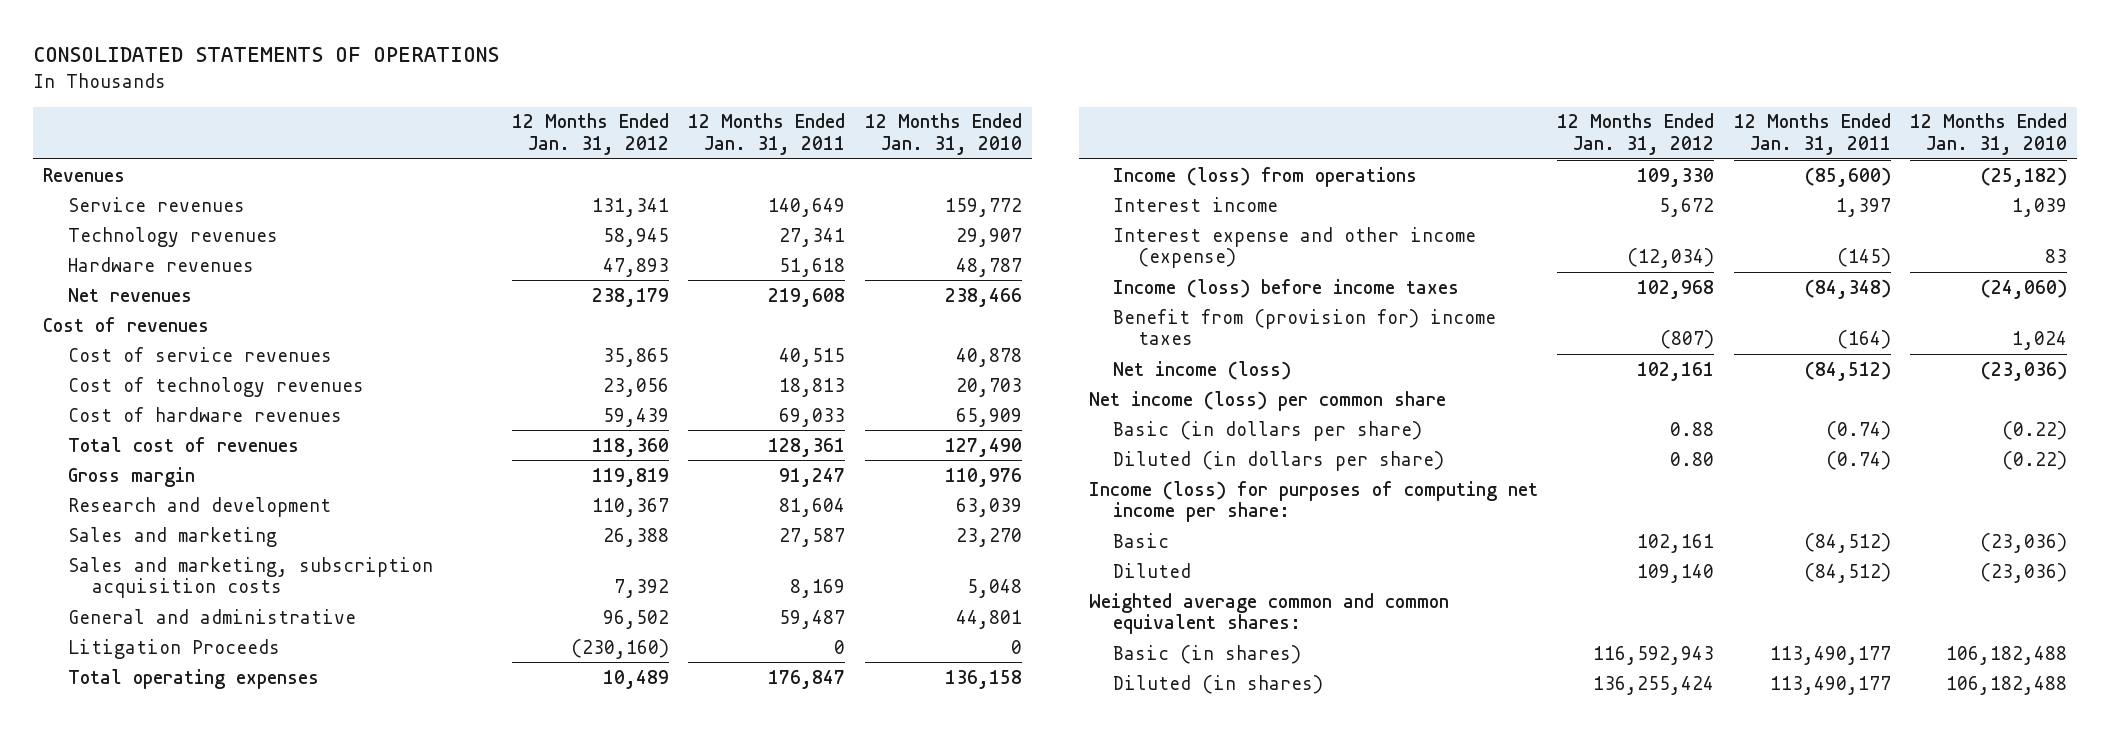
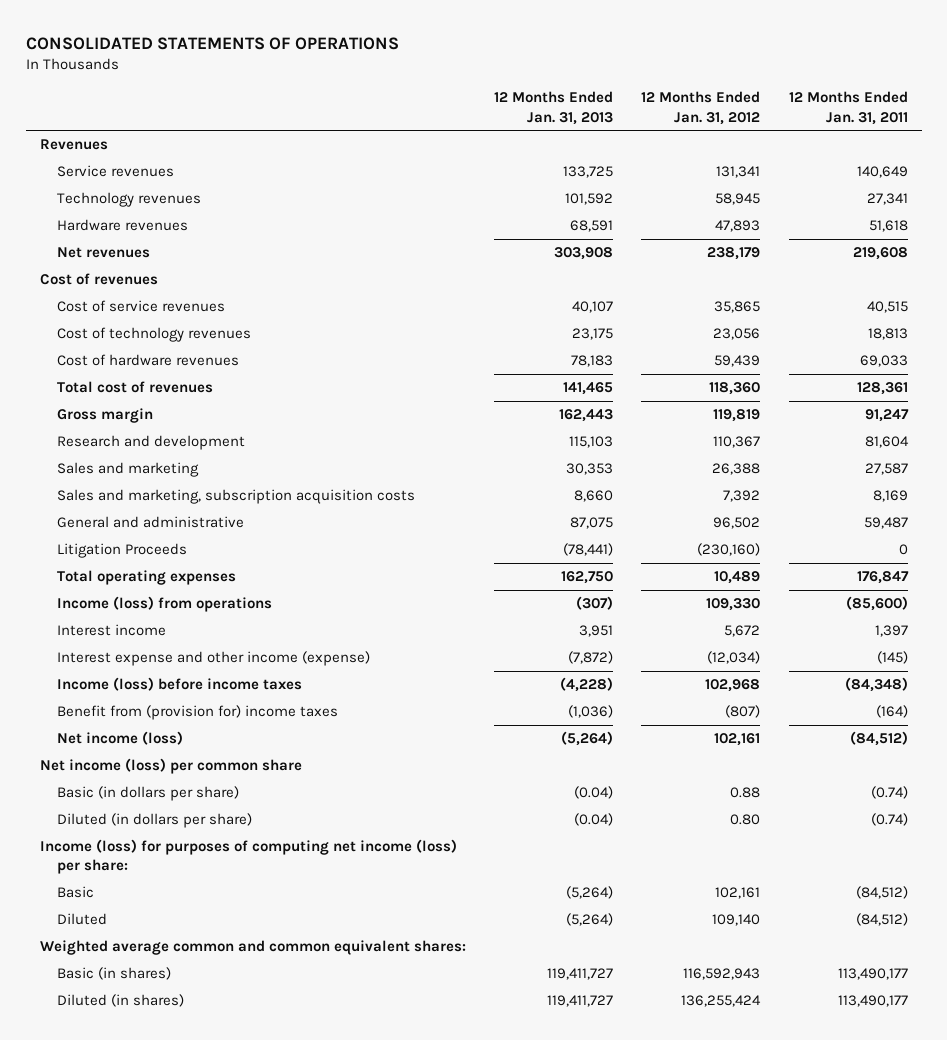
[864,113,1022,155] 12 Months Ended Jan. 31, 2010 -> none
none -> [494,91,614,125] 12 Months Ended Jan. 31, 2013
[1088,480,1538,523] Income (loss) for purposes of computing net income per share: -> [39,839,457,875] Income (loss) for purposes of computing net income (loss) per share:

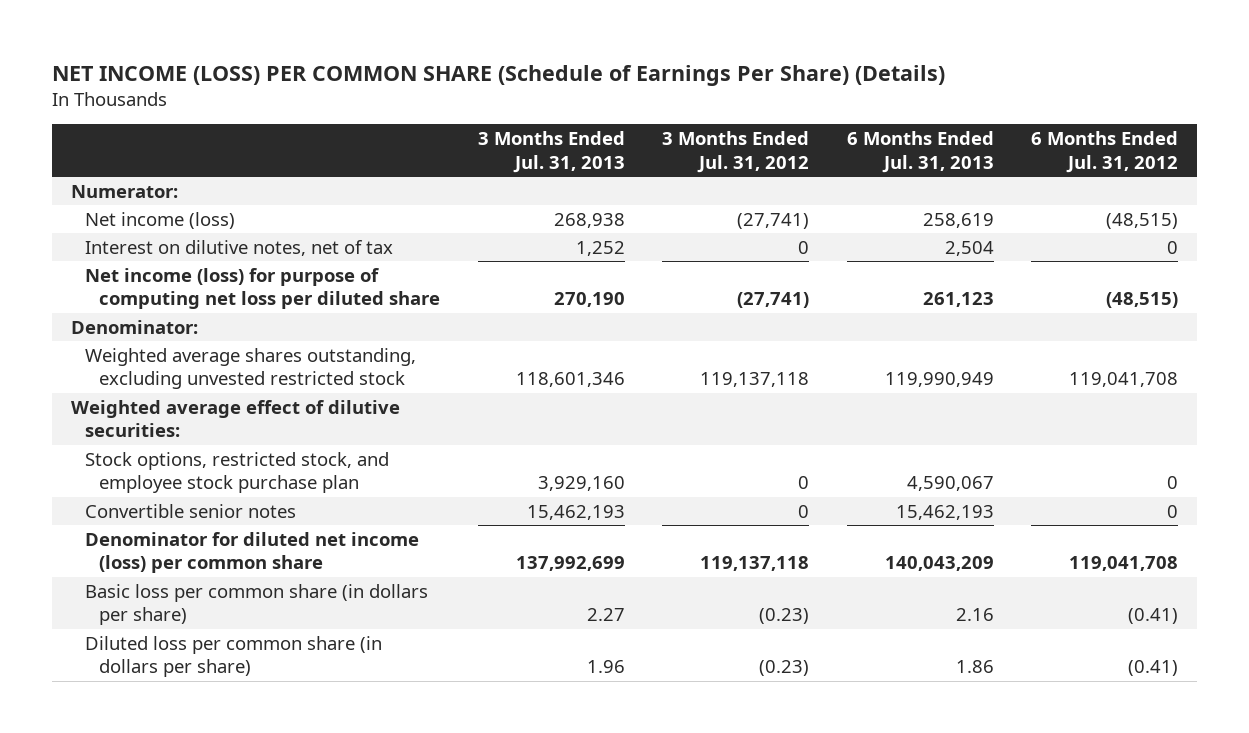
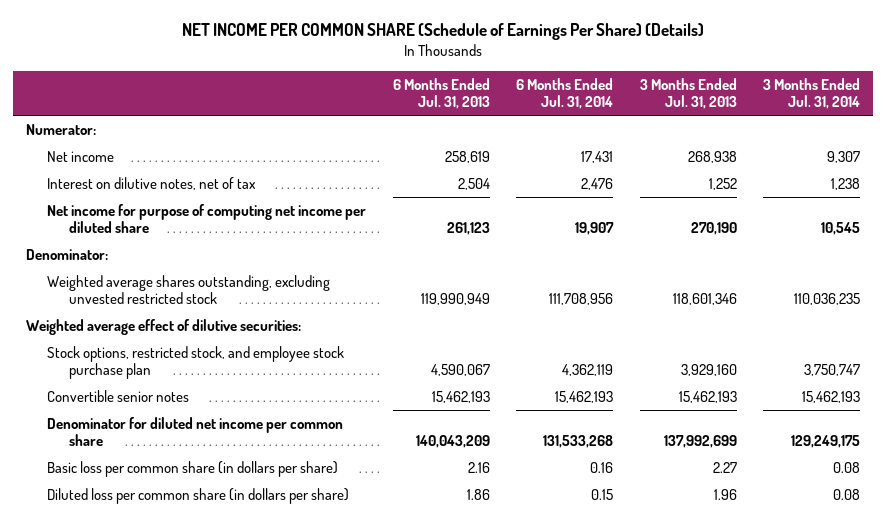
[52,64,946,86] NET INCOME (LOSS) PER COMMON SHARE (Schedule of Earnings Per Share) (Details) -> [182,23,705,41] NET INCOME PER COMMON SHARE (Schedule of Earnings Per Share) (Details)
[662,131,810,173] 3 Months Ended Jul. 31, 2012 -> none
[1031,131,1179,173] 6 Months Ended Jul. 31, 2012 -> none
none -> [516,78,614,110] 6 Months Ended Jul. 31, 2014
none -> [762,78,860,110] 3 Months Ended Jul. 31, 2014
[84,211,235,229] Net income (loss) -> [47,150,115,162] Net income
[84,267,441,310] Net income (loss) for purpose of computing net loss per diluted share -> [47,203,367,234] Net income for purpose of computing net income per diluted share
[84,531,419,574] Denominator for diluted net income (loss) per common share -> [47,416,344,447] Denominator for diluted net income per common share

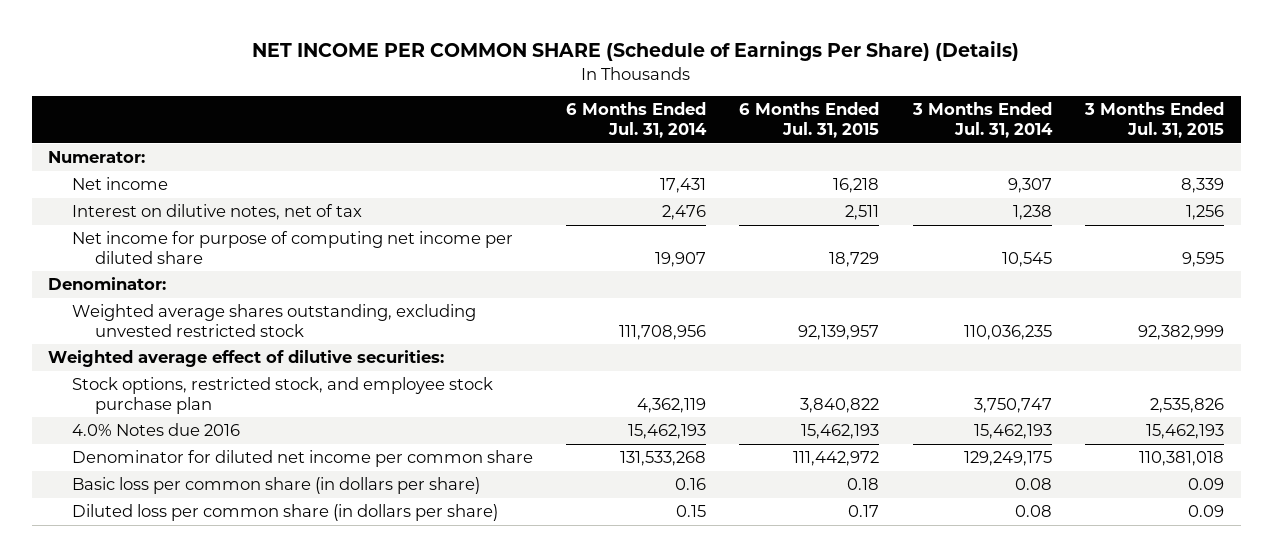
[392,78,490,110] 6 Months Ended Jul. 31, 2013 -> none
[639,78,737,110] 3 Months Ended Jul. 31, 2013 -> none
none -> [739,102,880,139] 6 Months Ended Jul. 31, 2015
none -> [1084,102,1225,139] 3 Months Ended Jul. 31, 2015
[47,389,190,402] Convertible senior notes -> [71,423,240,437] 4.0% Notes due 2016

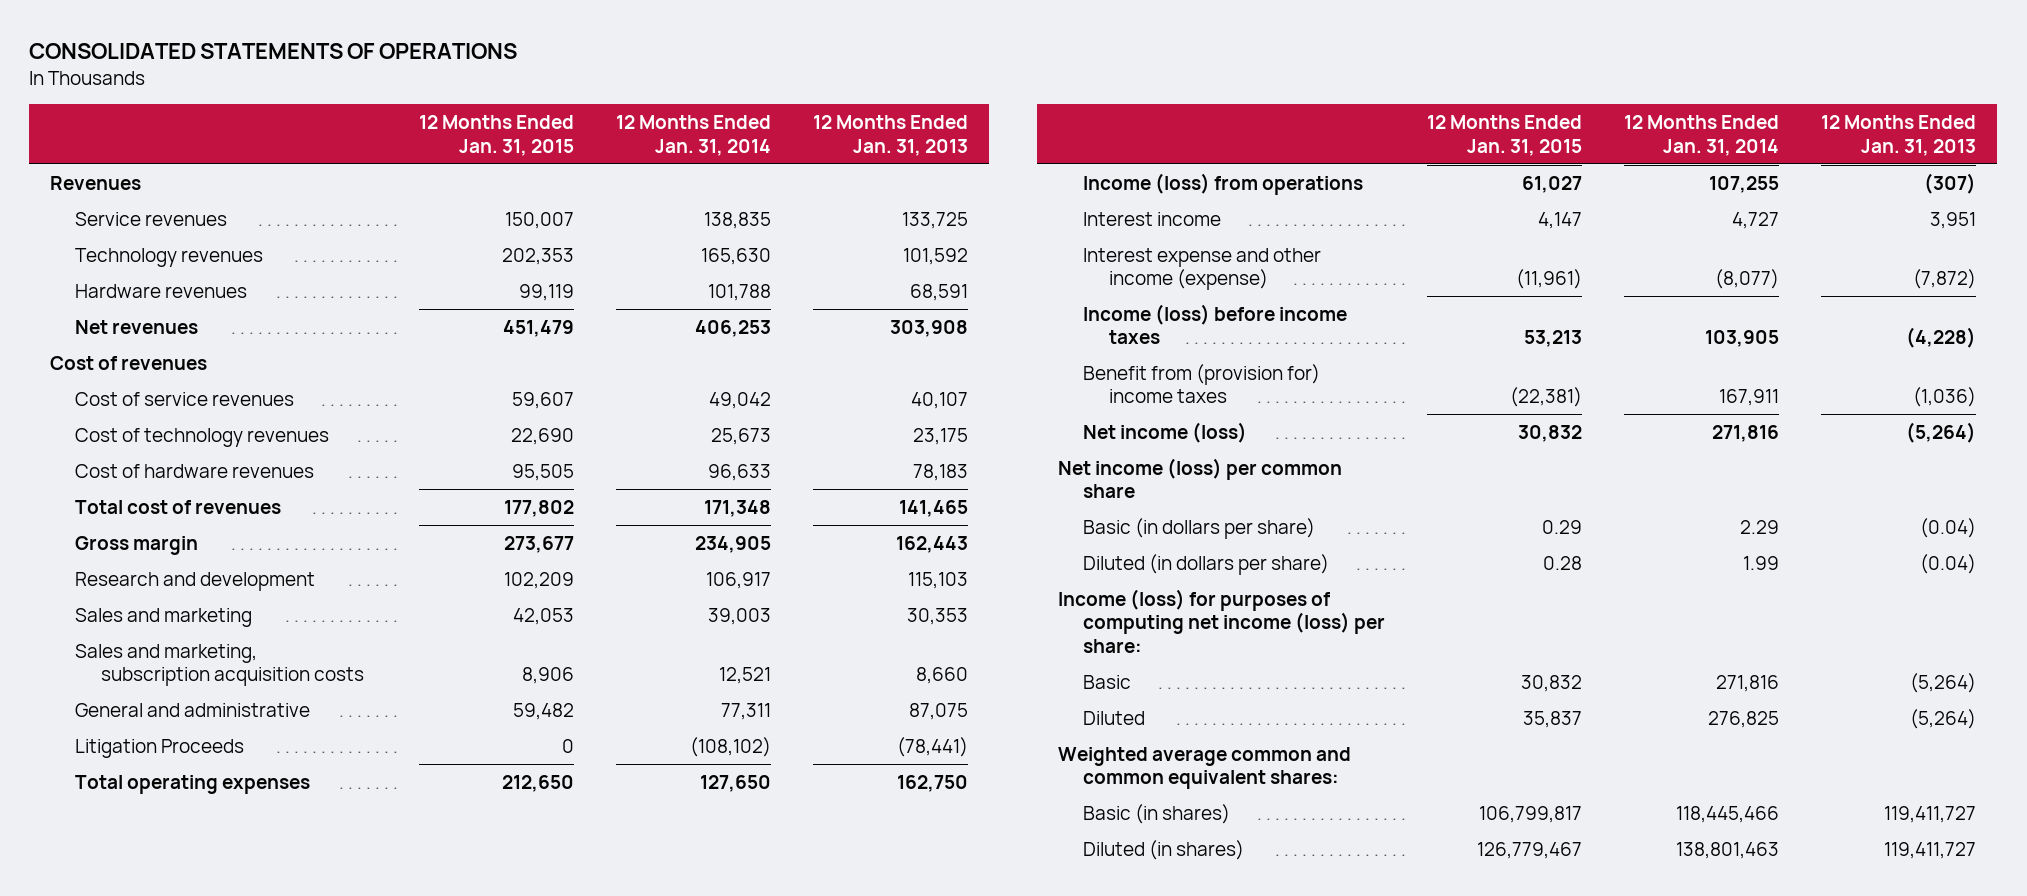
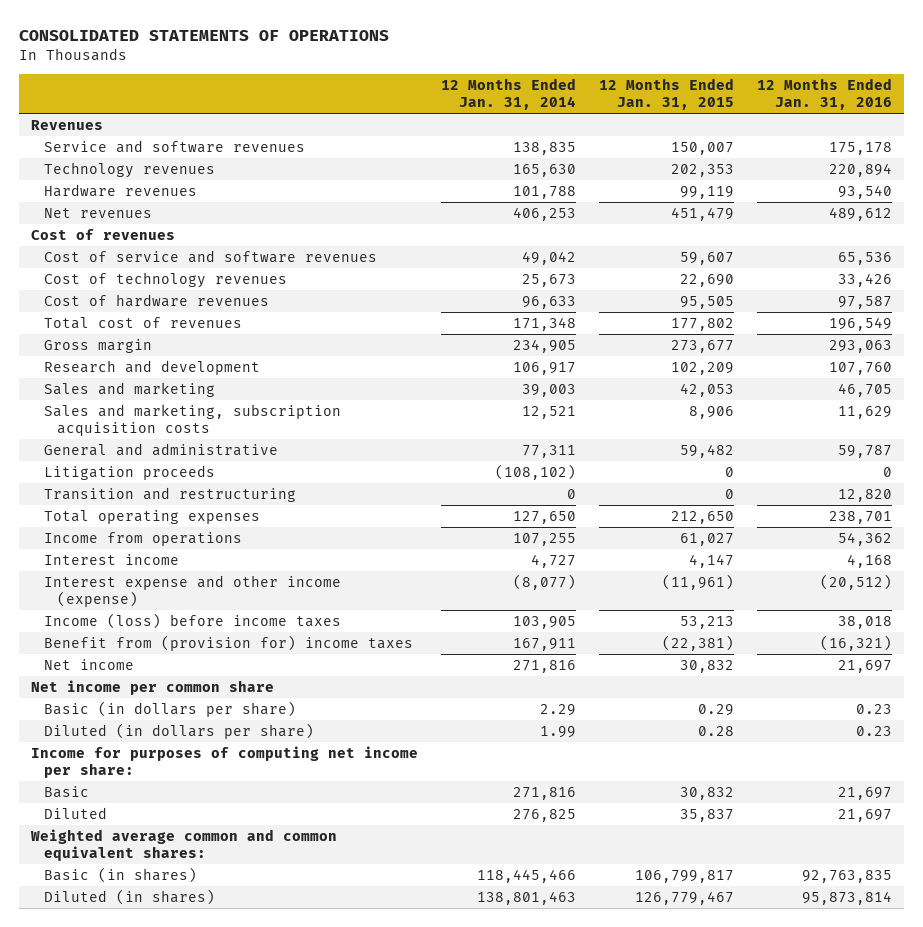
[813,115,969,156] 12 Months Ended Jan. 31, 2013 -> none
none -> [757,78,893,110] 12 Months Ended Jan. 31, 2016
[75,211,228,226] Service revenues -> [43,140,305,154] Service and software revenues
[75,391,295,406] Cost of service revenues -> [43,250,377,264] Cost of service and software revenues
[75,738,245,758] Litigation Proceeds -> [43,465,215,481] Litigation proceeds
none -> [43,487,296,503] Transition and restructuring
[1083,172,1364,195] Income (loss) from operations -> [43,532,242,547] Income from operations
[1083,421,1248,443] Net income (loss) -> [43,659,134,671] Net income
[1058,457,1343,499] Net income (loss) per common share -> [30,680,274,696] Net income per common share
[1058,588,1386,653] Income (loss) for purposes of computing net income (loss) per share: -> [30,746,418,778] Income for purposes of computing net income per share:

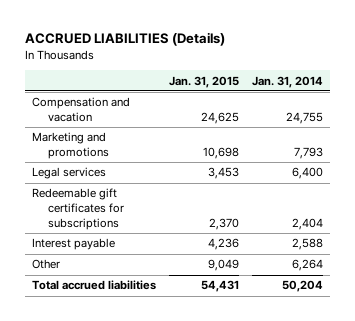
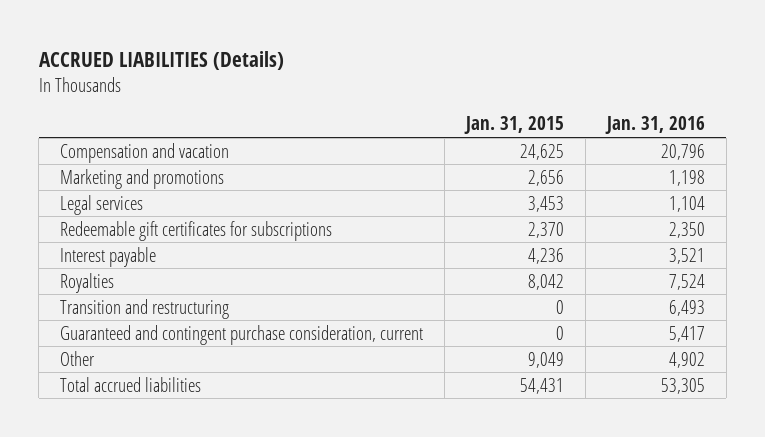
[252,75,324,88] Jan. 31, 2014 -> none
none -> [604,116,705,135] Jan. 31, 2016
[202,147,239,160] 10,698 -> [527,169,564,186] 2,656
none -> [60,272,115,293] Royalties
none -> [60,298,230,319] Transition and restructuring
none -> [60,324,424,345] Guaranteed and contingent purchase consideration, current

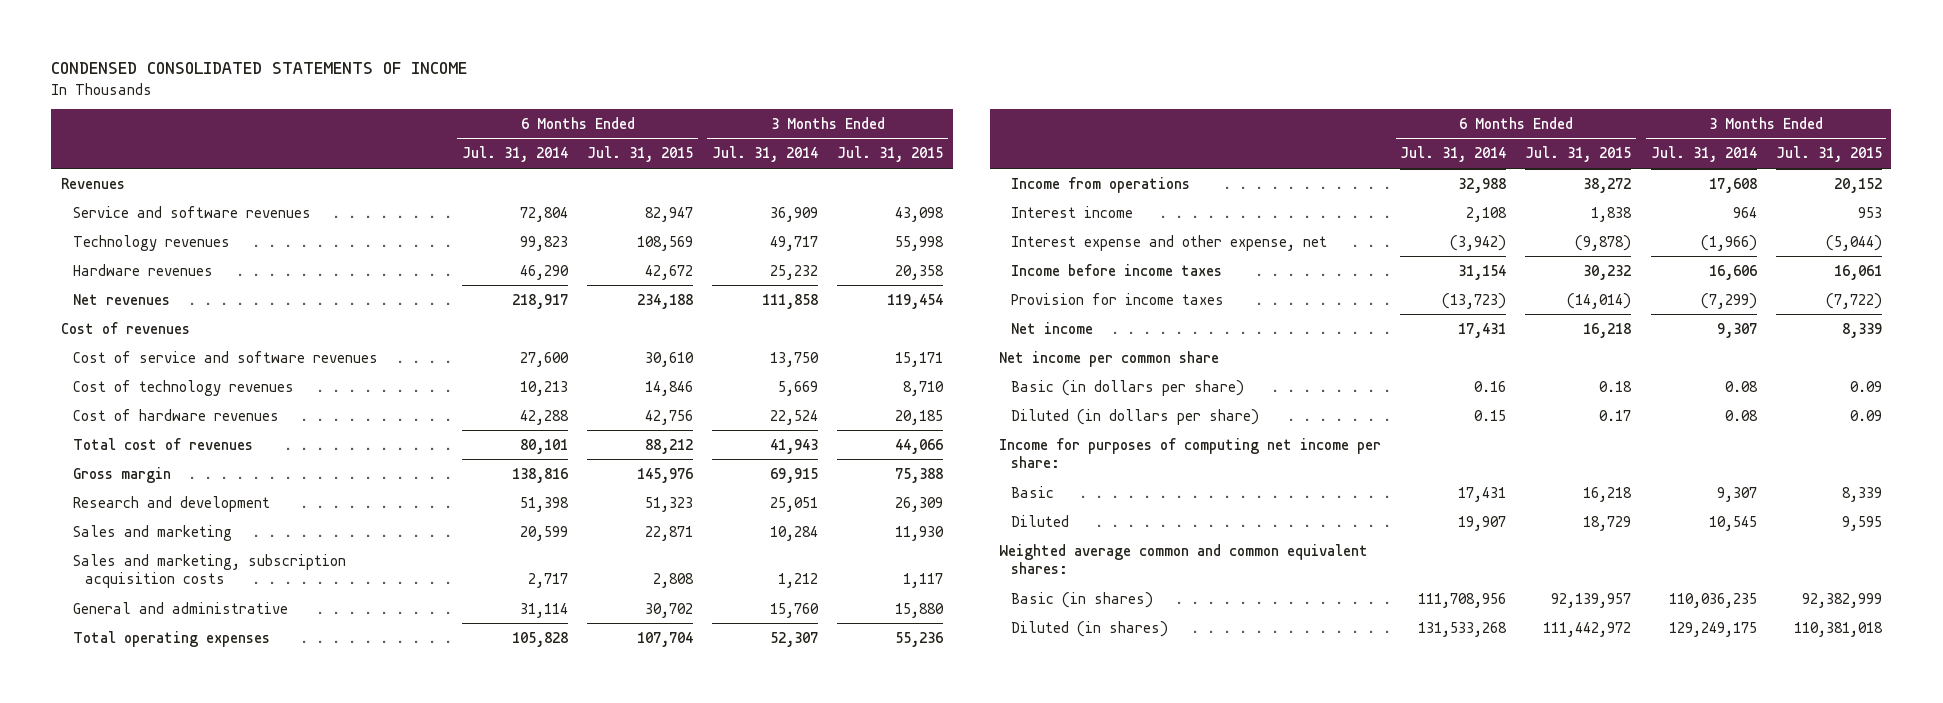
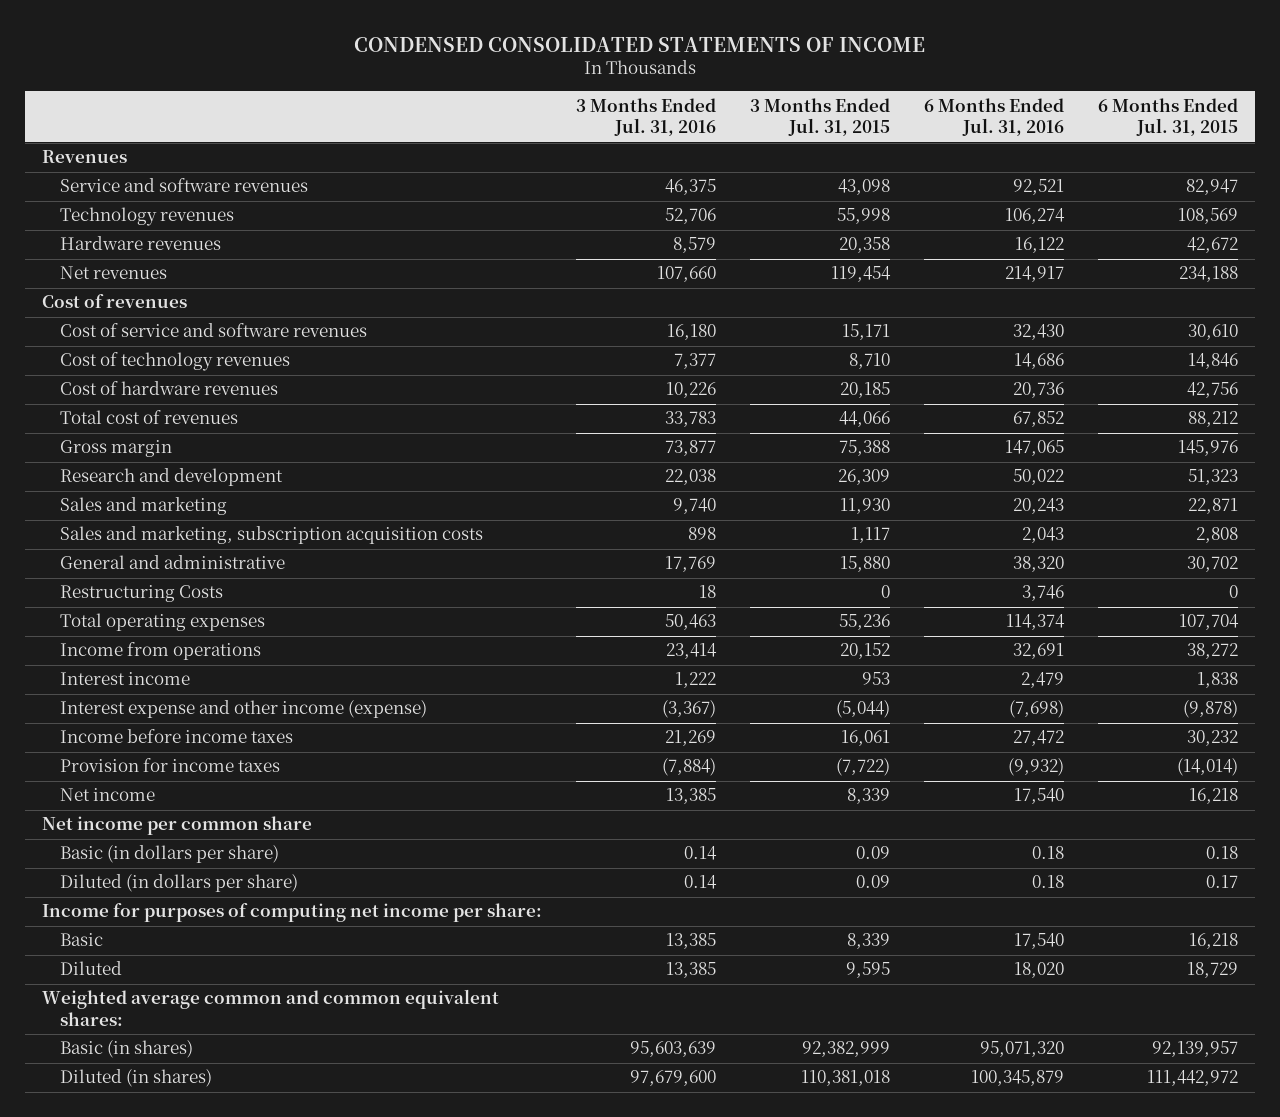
[461,146,568,163] Jul. 31, 2014 -> none
[712,146,819,163] Jul. 31, 2014 -> none
none -> [576,97,717,137] 3 Months Ended Jul. 31, 2016
none -> [923,97,1064,137] 6 Months Ended Jul. 31, 2016
none -> [59,585,223,603] Restructuring Costs
[1011,234,1328,251] Interest expense and other expense, net -> [59,700,427,719] Interest expense and other income (expense)

